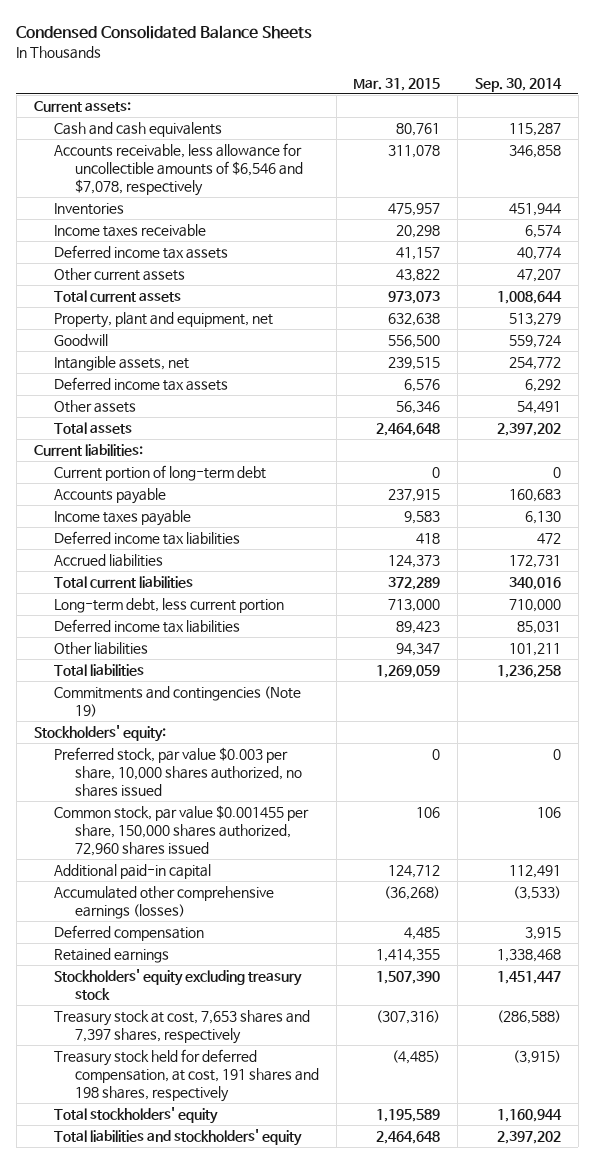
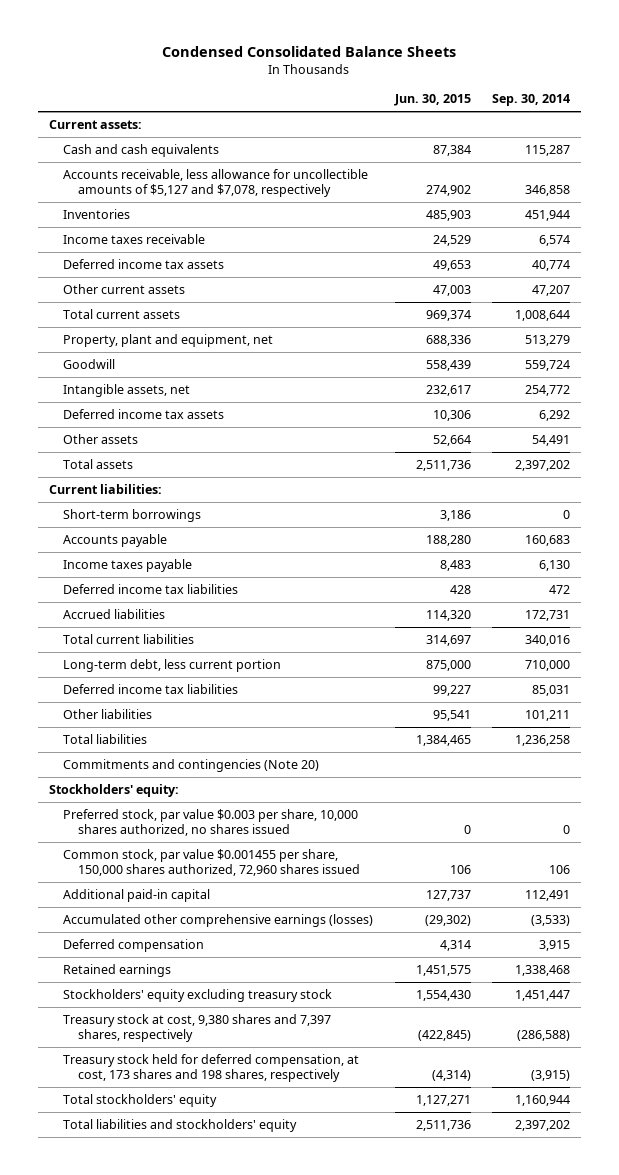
[353,77,441,91] Mar. 31, 2015 -> none
none -> [393,94,471,107] Jun. 30, 2015
[54,143,303,196] Accounts receivable, less allowance for uncollectible amounts of $6,546 and $7,078, respectively -> [63,169,369,198] Accounts receivable, less allowance for uncollectible amounts of $5,127 and $7,078, respectively
[54,465,267,482] Current portion of long-term debt -> none
none -> [63,509,202,523] Short-term borrowings
[54,686,302,718] Commitments and contingencies (Note 19) -> [63,759,320,773] Commitments and contingencies (Note 20)
[54,1010,311,1045] Treasury stock at cost, 7,653 shares and 7,397 shares, respectively -> [63,1014,332,1043] Treasury stock at cost, 9,380 shares and 7,397 shares, respectively
[54,1049,319,1102] Treasury stock held for deferred compensation, at cost, 191 shares and 198 shares, respectively -> [63,1054,360,1083] Treasury stock held for deferred compensation, at cost, 173 shares and 198 shares, respectively

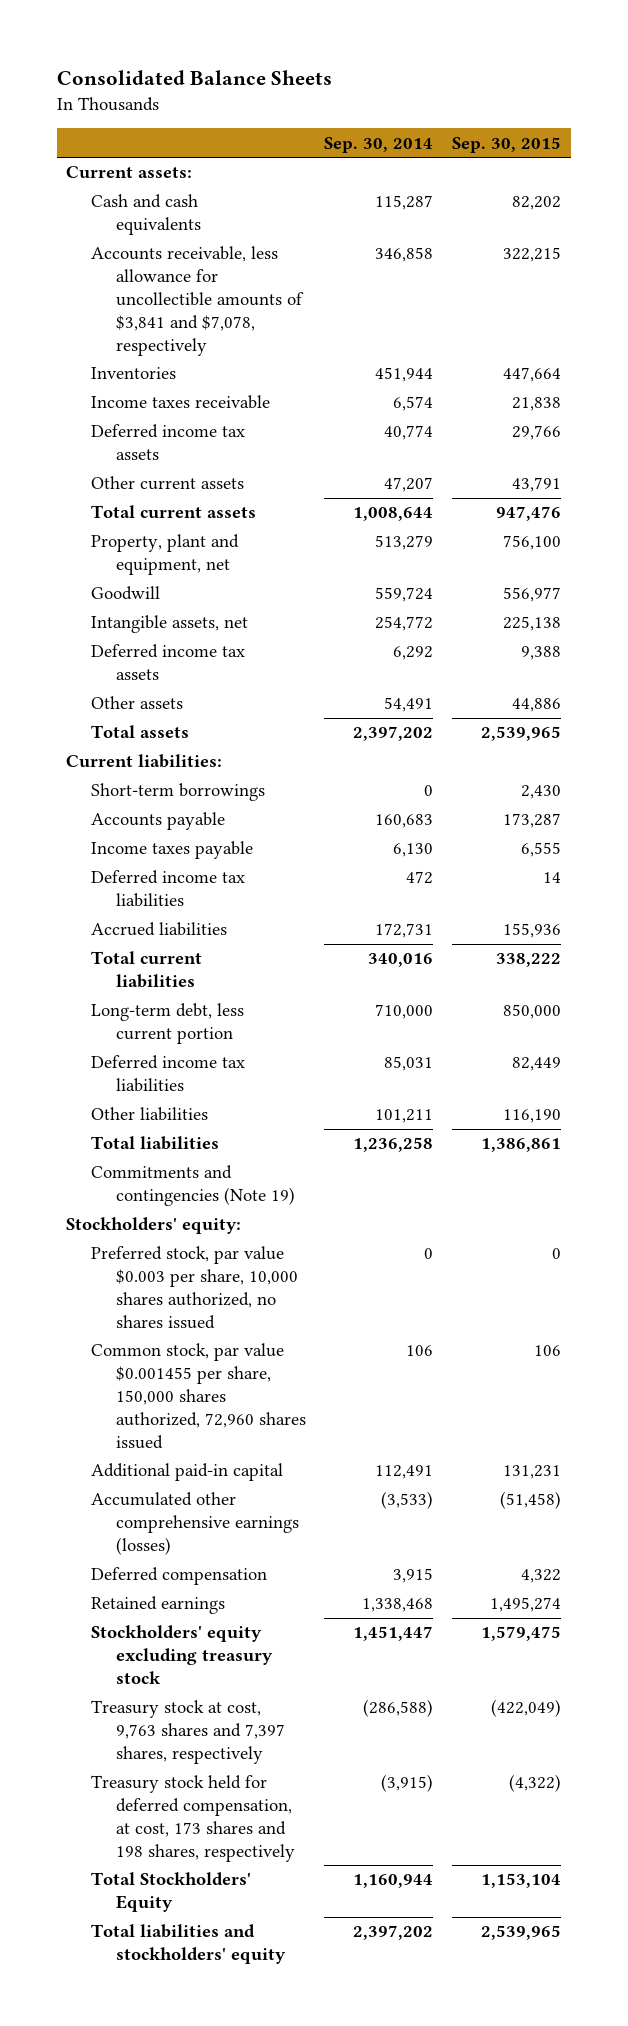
[162,46,457,58] Condensed Consolidated Balance Sheets -> [56,70,332,86] Consolidated Balance Sheets
[393,94,471,107] Jun. 30, 2015 -> none
none -> [452,136,562,153] Sep. 30, 2015
[63,169,369,198] Accounts receivable, less allowance for uncollectible amounts of $5,127 and $7,078, respectively -> [90,246,304,356] Accounts receivable, less allowance for uncollectible amounts of $3,841 and $7,078, respectively
[63,759,320,773] Commitments and contingencies (Note 20) -> [90,1165,295,1207] Commitments and contingencies (Note 19)
[63,1014,332,1043] Treasury stock at cost, 9,380 shares and 7,397 shares, respectively -> [90,1700,285,1765] Treasury stock at cost, 9,763 shares and 7,397 shares, respectively
[63,1094,218,1108] Total stockholders' equity -> [90,1872,251,1913] Total Stockholders' Equity

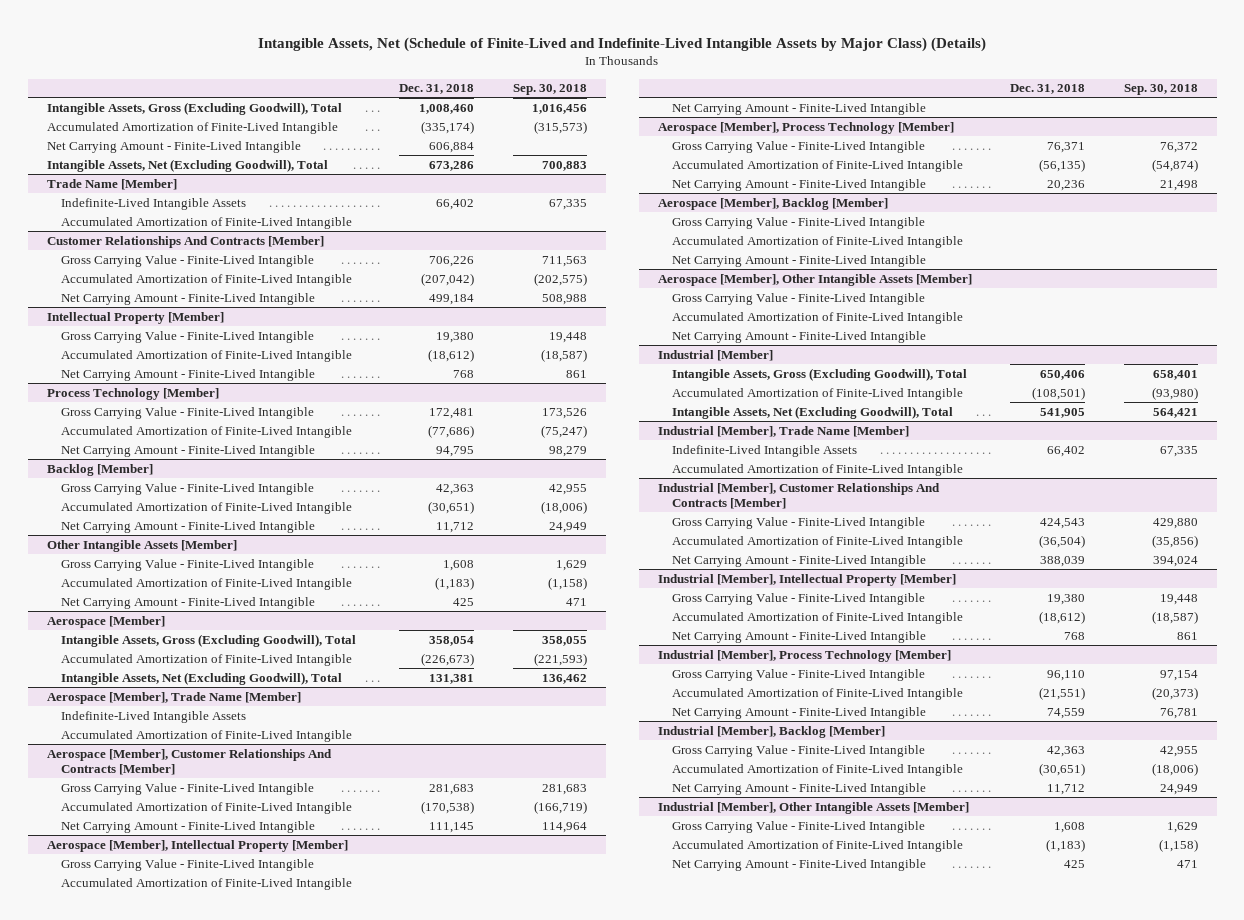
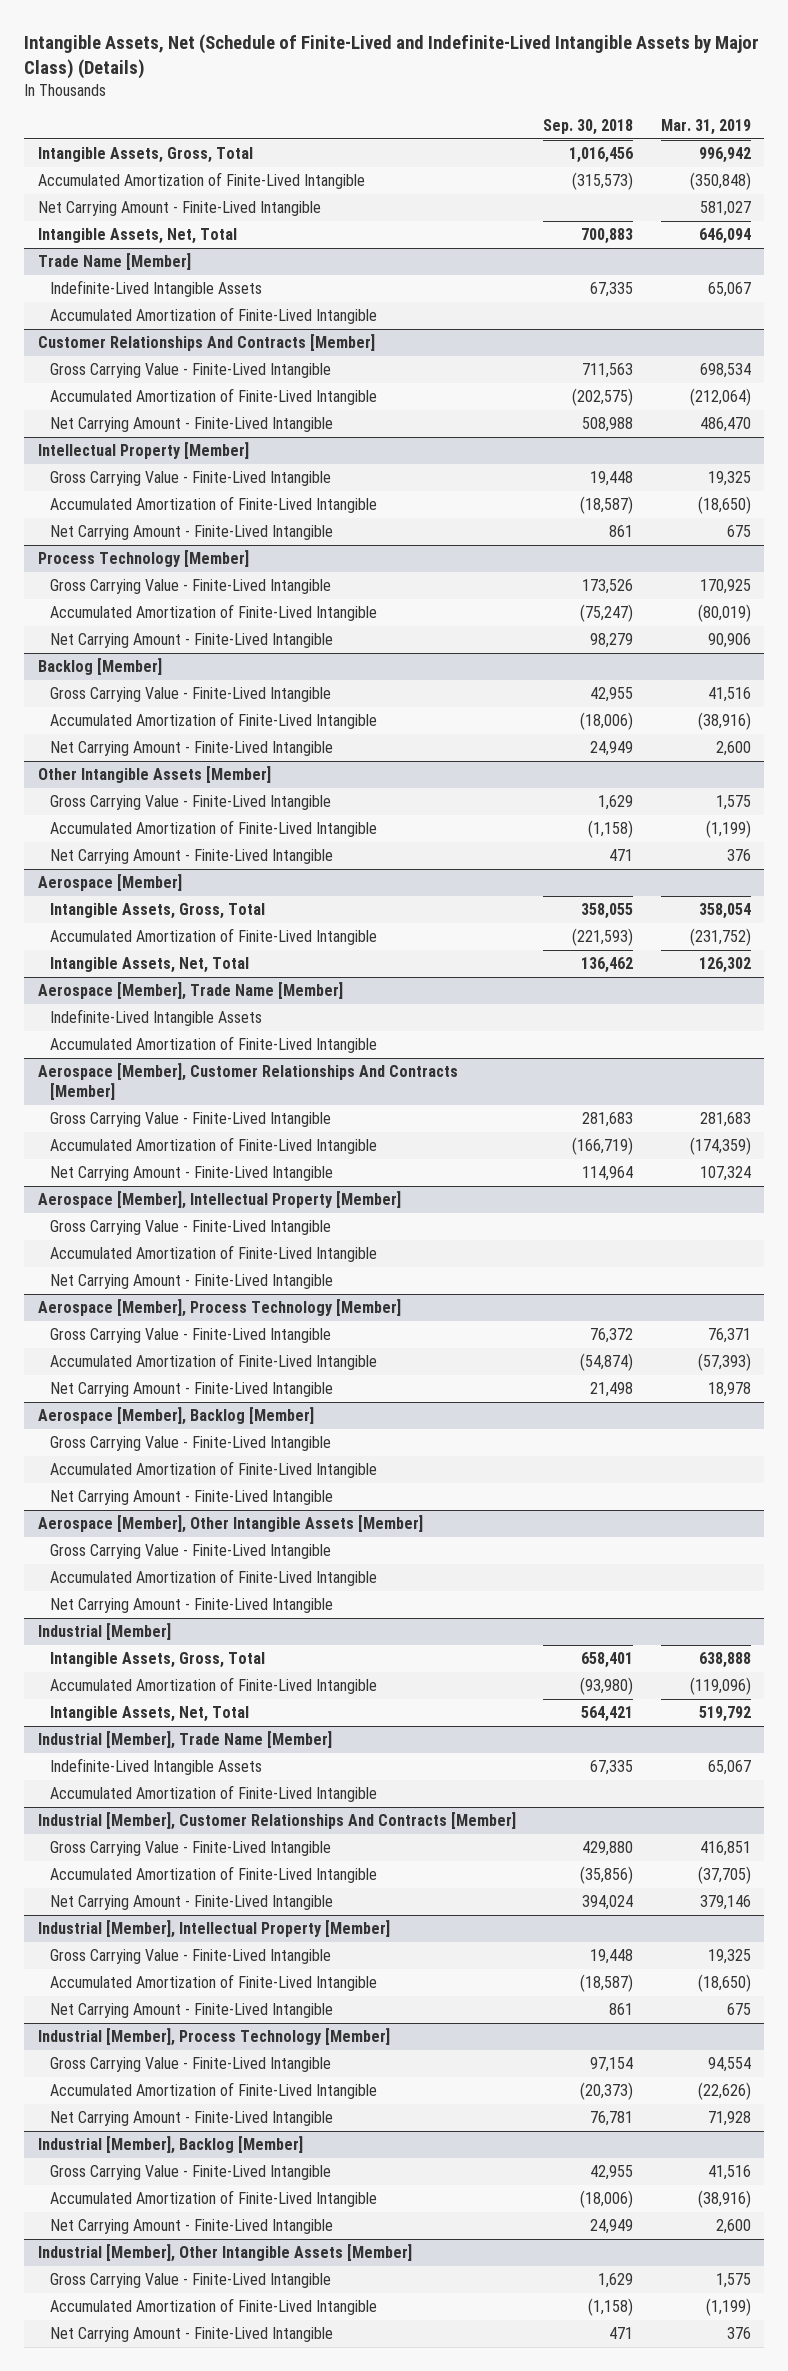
[399,84,475,95] Dec. 31, 2018 -> none
none -> [660,119,751,136] Mar. 31, 2019
[46,101,342,115] Intangible Assets, Gross (Excluding Goodwill), Total -> [37,147,253,164] Intangible Assets, Gross, Total
[46,158,328,172] Intangible Assets, Net (Excluding Goodwill), Total -> [37,228,237,245] Intangible Assets, Net, Total
[61,633,357,647] Intangible Assets, Gross (Excluding Goodwill), Total -> [49,903,265,920] Intangible Assets, Gross, Total
[61,671,343,685] Intangible Assets, Net (Excluding Goodwill), Total -> [49,957,249,974] Intangible Assets, Net, Total
[672,367,968,381] Intangible Assets, Gross (Excluding Goodwill), Total -> [49,1652,265,1669] Intangible Assets, Gross, Total
[672,405,954,419] Intangible Assets, Net (Excluding Goodwill), Total -> [49,1706,249,1723] Intangible Assets, Net, Total

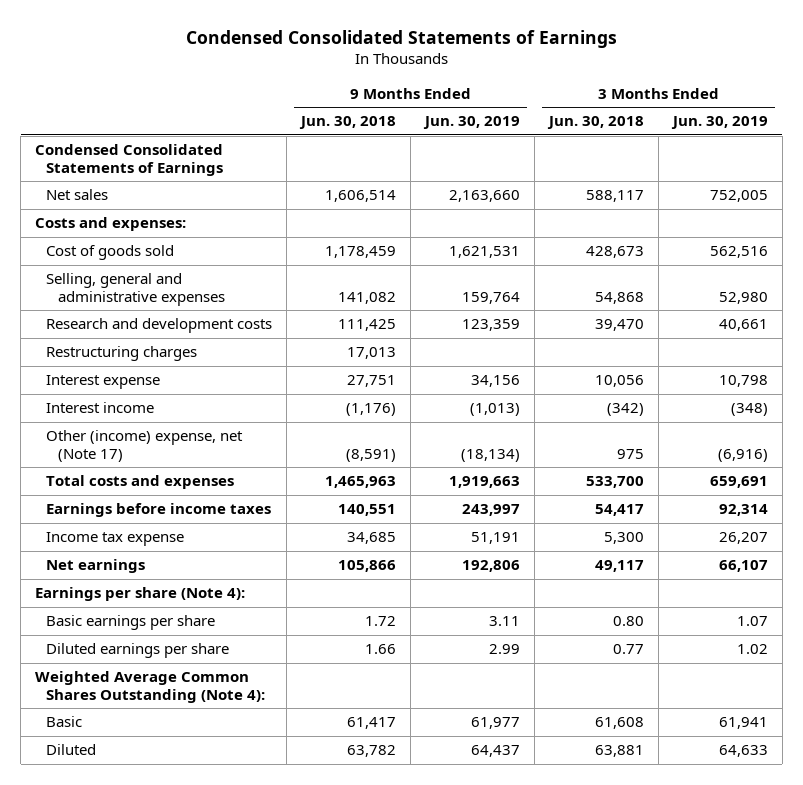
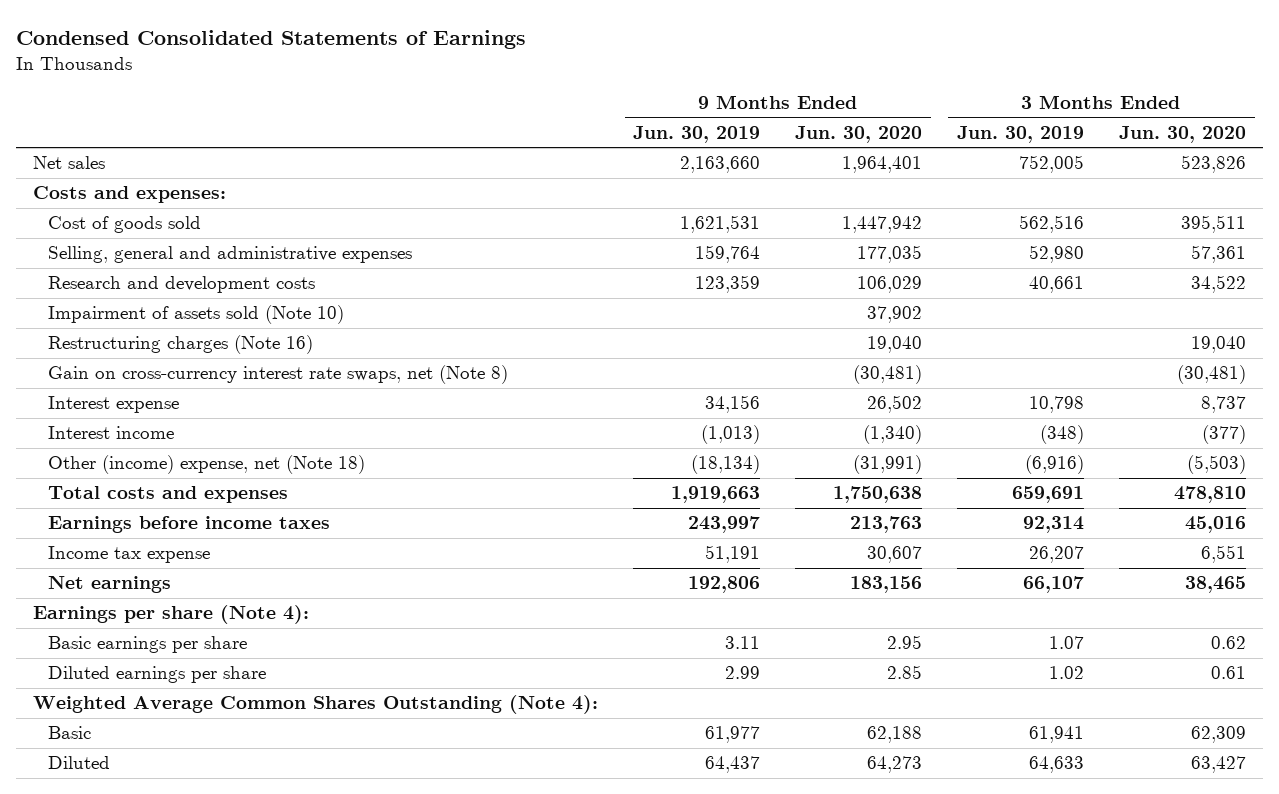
[299,116,397,130] Jun. 30, 2018 -> none
[547,116,645,130] Jun. 30, 2018 -> none
none -> [795,125,923,143] Jun. 30, 2020
none -> [1118,125,1246,143] Jun. 30, 2020
[35,144,224,176] Condensed Consolidated Statements of Earnings -> none
none -> [48,305,345,325] Impairment of assets sold (Note 10)
[46,346,198,362] Restructuring charges -> [48,335,314,355] Restructuring charges (Note 16)
none -> [48,365,509,385] Gain on cross-currency interest rate swaps, net (Note 8)
[46,430,244,462] Other (income) expense, net (Note 17) -> [48,455,366,475] Other (income) expense, net (Note 18)

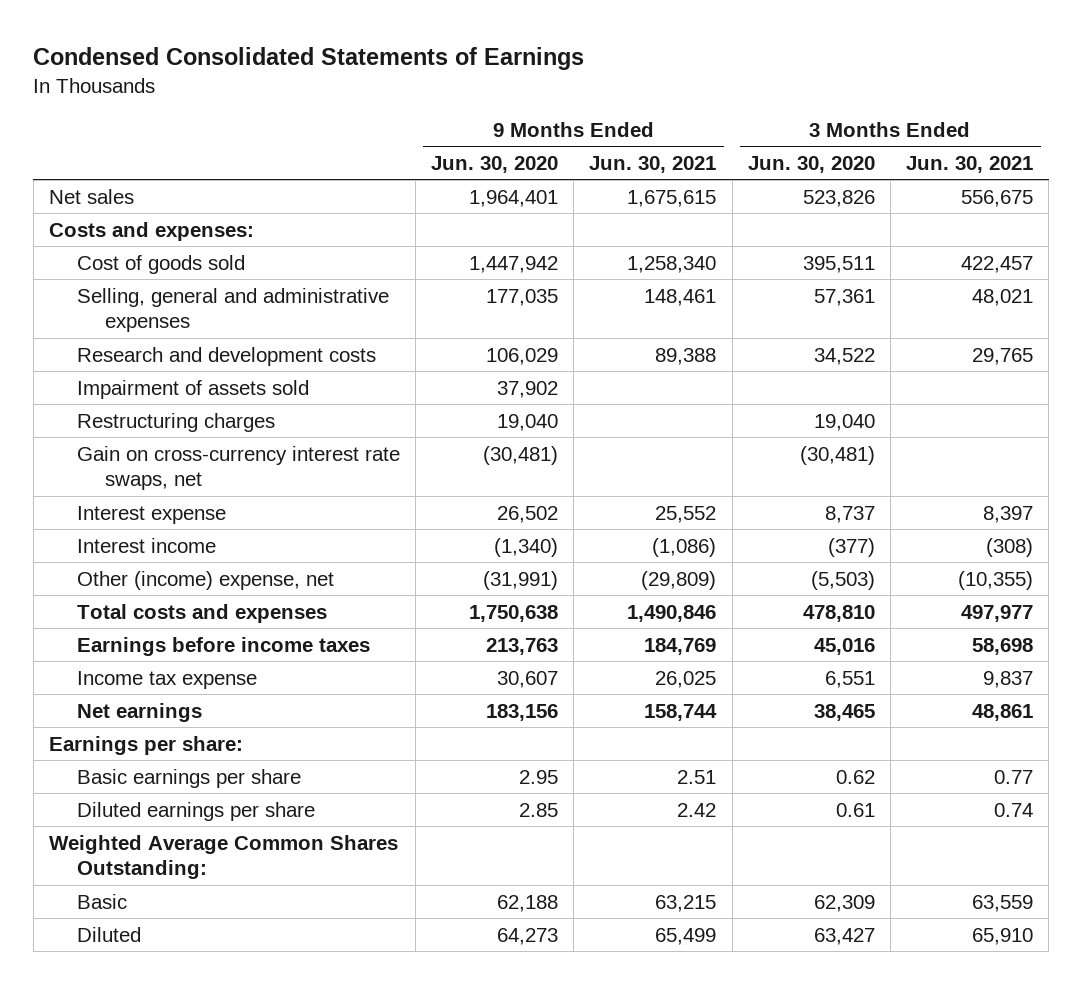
[633,125,761,143] Jun. 30, 2019 -> none
[957,125,1085,143] Jun. 30, 2019 -> none
none -> [589,155,717,173] Jun. 30, 2021
none -> [905,155,1033,173] Jun. 30, 2021
[48,305,345,325] Impairment of assets sold (Note 10) -> [77,379,310,399] Impairment of assets sold
[48,335,314,355] Restructuring charges (Note 16) -> [77,412,276,432] Restructuring charges
[48,365,509,385] Gain on cross-currency interest rate swaps, net (Note 8) -> [77,445,401,491] Gain on cross-currency interest rate swaps, net
[48,455,366,475] Other (income) expense, net (Note 18) -> [77,570,335,590] Other (income) expense, net
[33,605,310,625] Earnings per share (Note 4): -> [48,735,243,755] Earnings per share:
[33,695,599,715] Weighted Average Common Shares Outstanding (Note 4): -> [48,834,398,880] Weighted Average Common Shares Outstanding:

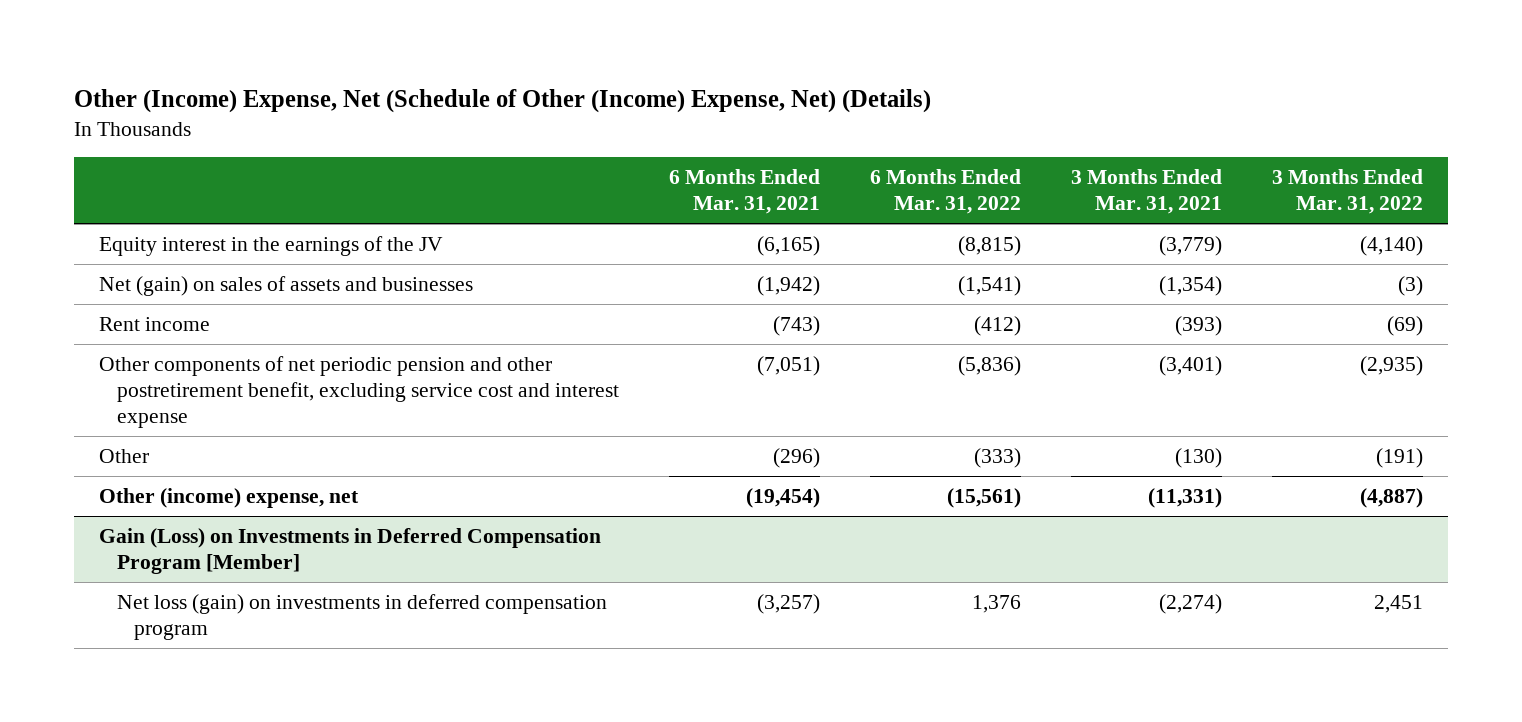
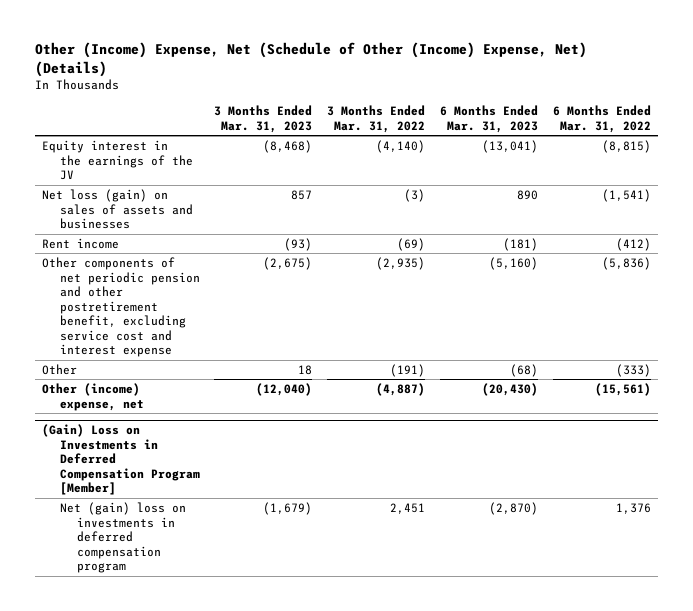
[668,168,820,215] 6 Months Ended Mar. 31, 2021 -> none
[1070,168,1222,215] 3 Months Ended Mar. 31, 2021 -> none
none -> [214,105,313,133] 3 Months Ended Mar. 31, 2023
none -> [439,105,538,133] 6 Months Ended Mar. 31, 2023
[98,275,473,296] Net (gain) on sales of assets and businesses -> [42,189,193,230] Net loss (gain) on sales of assets and businesses
[98,527,601,575] Gain (Loss) on Investments in Deferred Compensation Program [Member] -> [42,424,200,496] (Gain) Loss on Investments in Deferred Compensation Program [Member]
[116,593,607,641] Net loss (gain) on investments in deferred compensation program -> [59,502,186,574] Net (gain) loss on investments in deferred compensation program

